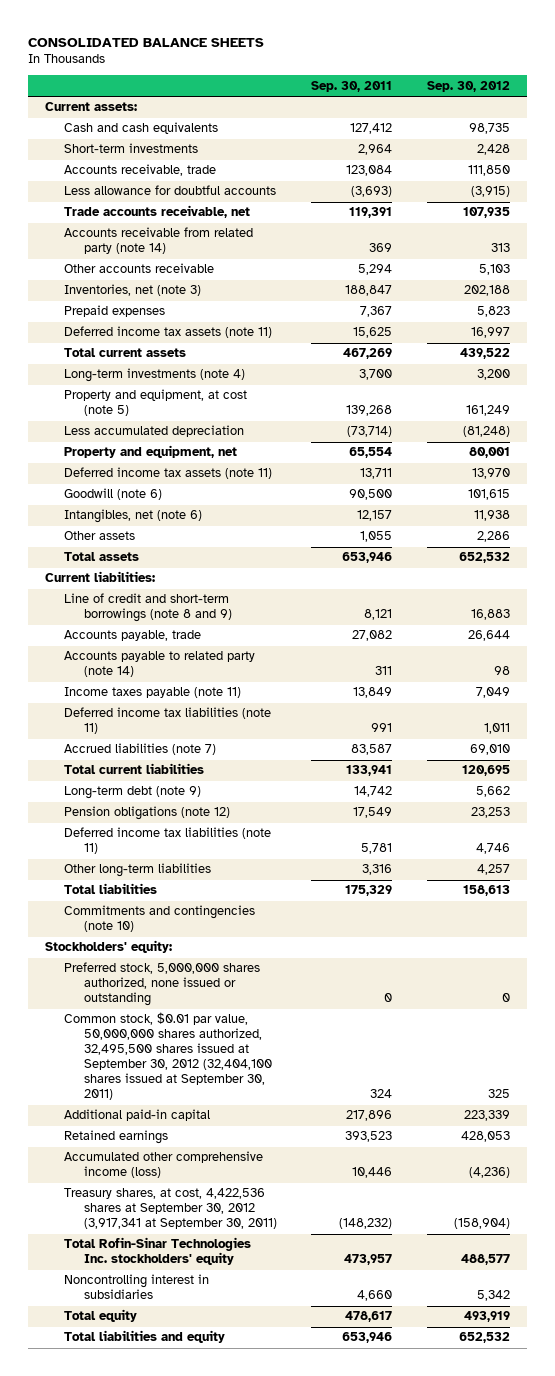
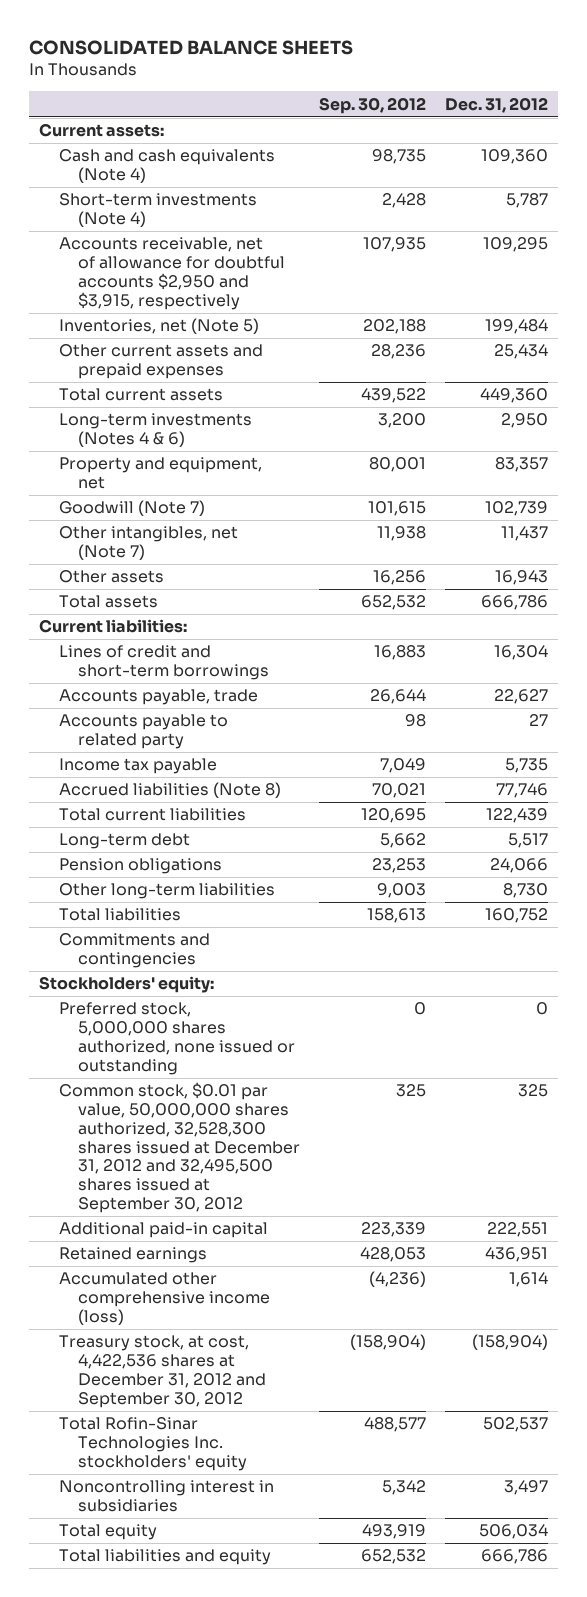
[311,80,393,92] Sep. 30, 2011 -> none
none -> [445,96,549,113] Dec. 31, 2012
[64,164,217,177] Accounts receivable, trade -> none
[64,185,277,196] Less allowance for doubtful accounts -> none
[64,227,254,255] Accounts receivable from related party (note 14) -> none
[64,263,215,274] Other accounts receivable -> none
[64,305,166,318] Prepaid expenses -> none
[64,326,273,339] Deferred income tax assets (note 11) -> none
[64,122,219,135] Cash and cash equivalents -> [58,149,275,184] Cash and cash equivalents (Note 4)
[64,143,199,154] Short-term investments -> [58,193,257,228] Short-term investments (Note 4)
[64,205,251,219] Trade accounts receivable, net -> [58,237,286,310] Accounts receivable, net of allowance for doubtful accounts $2,950 and $3,915, respectively
[64,284,202,297] Inventories, net (note 3) -> [58,318,259,335] Inventories, net (Note 5)
none -> [58,344,263,380] Other current assets and prepaid expenses
[64,389,248,417] Property and equipment, at cost (note 5) -> none
[64,425,245,438] Less accumulated depreciation -> none
[64,368,246,383] Long-term investments (note 4) -> [58,413,252,448] Long-term investments (Notes 4 & 6)
[64,467,273,480] Deferred income tax assets (note 11) -> none
[64,488,163,501] Goodwill (note 6) -> [58,500,205,517] Goodwill (Note 7)
[64,509,203,524] Intangibles, net (note 6) -> [58,526,238,561] Other intangibles, net (Note 7)
[477,531,511,543] 2,286 -> [373,570,427,586] 16,256
[64,593,232,623] Line of credit and short-term borrowings (note 8 and 9) -> [58,645,270,681] Lines of credit and short-term borrowings
[64,707,272,735] Deferred income tax liabilities (note 11) -> none
[64,651,256,678] Accounts payable to related party (note 14) -> [58,714,228,750] Accounts payable to related party
[64,687,242,699] Income taxes payable (note 11) -> [58,758,217,775] Income tax payable
[64,743,217,756] Accrued liabilities (note 7) -> [58,782,281,799] Accrued liabilities (Note 8)
[470,744,511,756] 69,010 -> [372,783,427,799] 70,021
[64,827,272,855] Deferred income tax liabilities (note 11) -> none
[64,786,202,800] Long-term debt (note 9) -> [58,833,190,850] Long-term debt
[64,806,231,821] Pension obligations (note 12) -> [58,858,222,875] Pension obligations
[477,864,511,876] 4,257 -> [377,883,427,899] 9,003
[64,905,256,933] Commitments and contingencies (note 10) -> [58,933,210,969] Commitments and contingencies
[64,1012,272,1101] Common stock, $0.01 par value, 50,000,000 shares authorized, 32,495,500 shares issued at September 30, 2012 (32,404,100 shares issued at September 30, 2011) -> [58,1082,301,1213] Common stock, $0.01 par value, 50,000,000 shares authorized, 32,528,300 shares issued at December 31, 2012 and 32,495,500 shares issued at September 30, 2012
[64,1188,277,1230] Treasury shares, at cost, 4,422,536 shares at September 30, 2012 (3,917,341 at September 30, 2011) -> [58,1335,267,1408] Treasury stock, at cost, 4,422,536 shares at December 31, 2012 and September 30, 2012

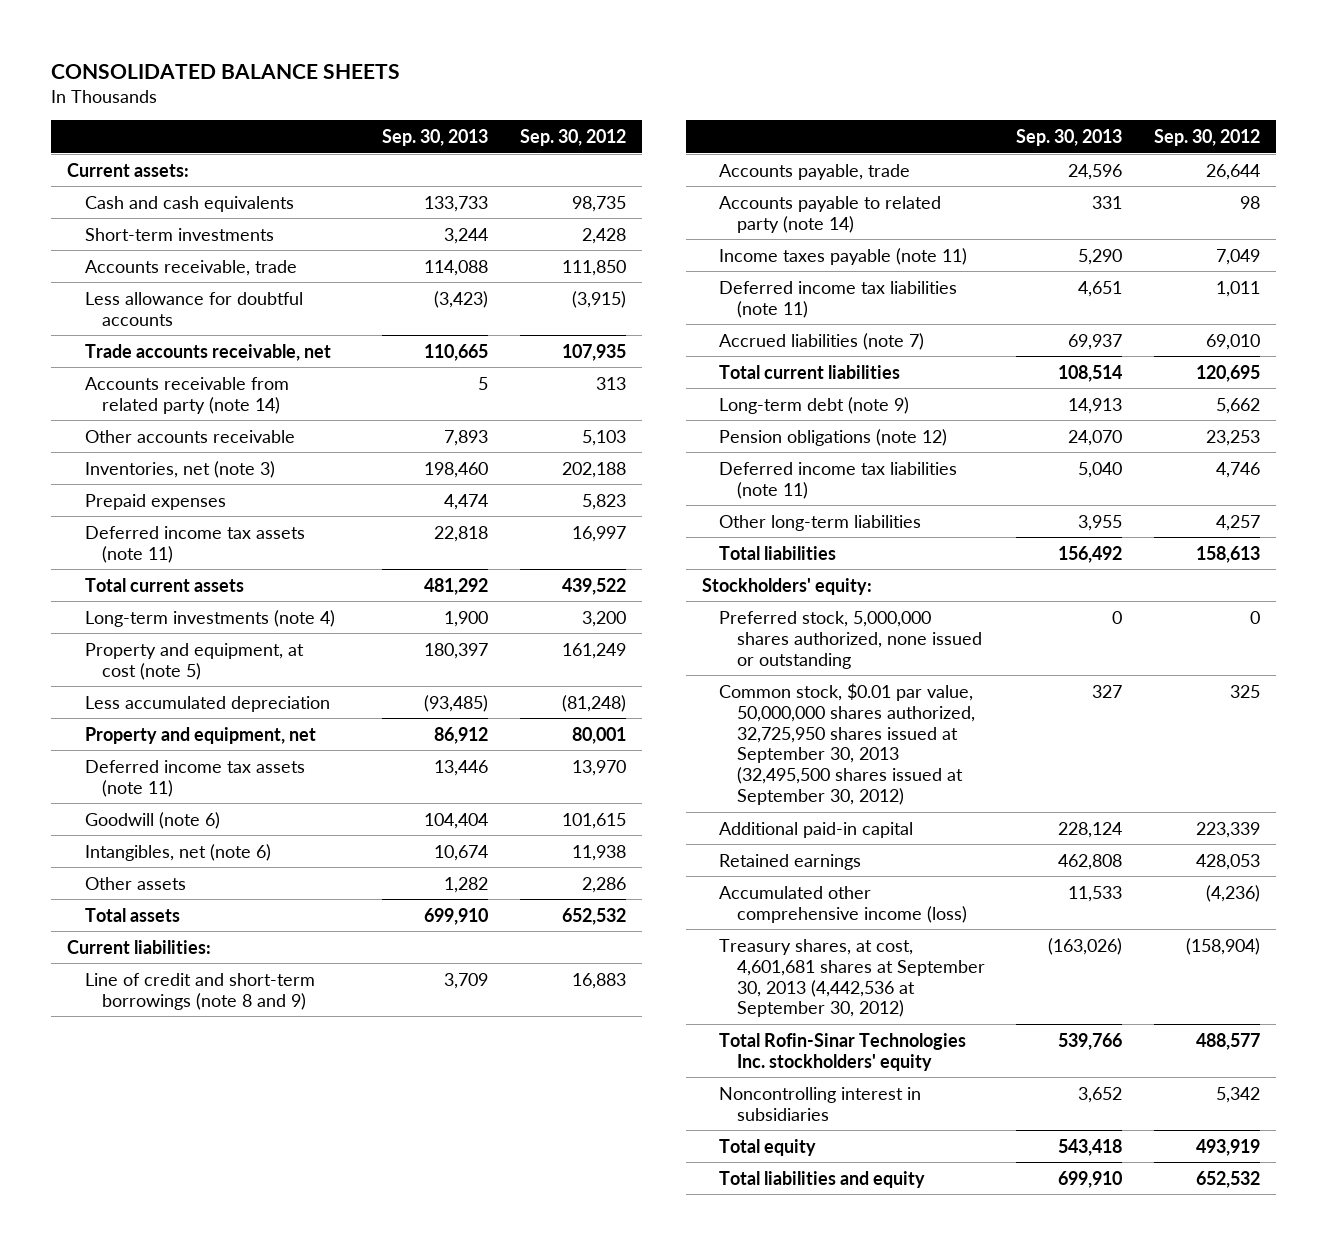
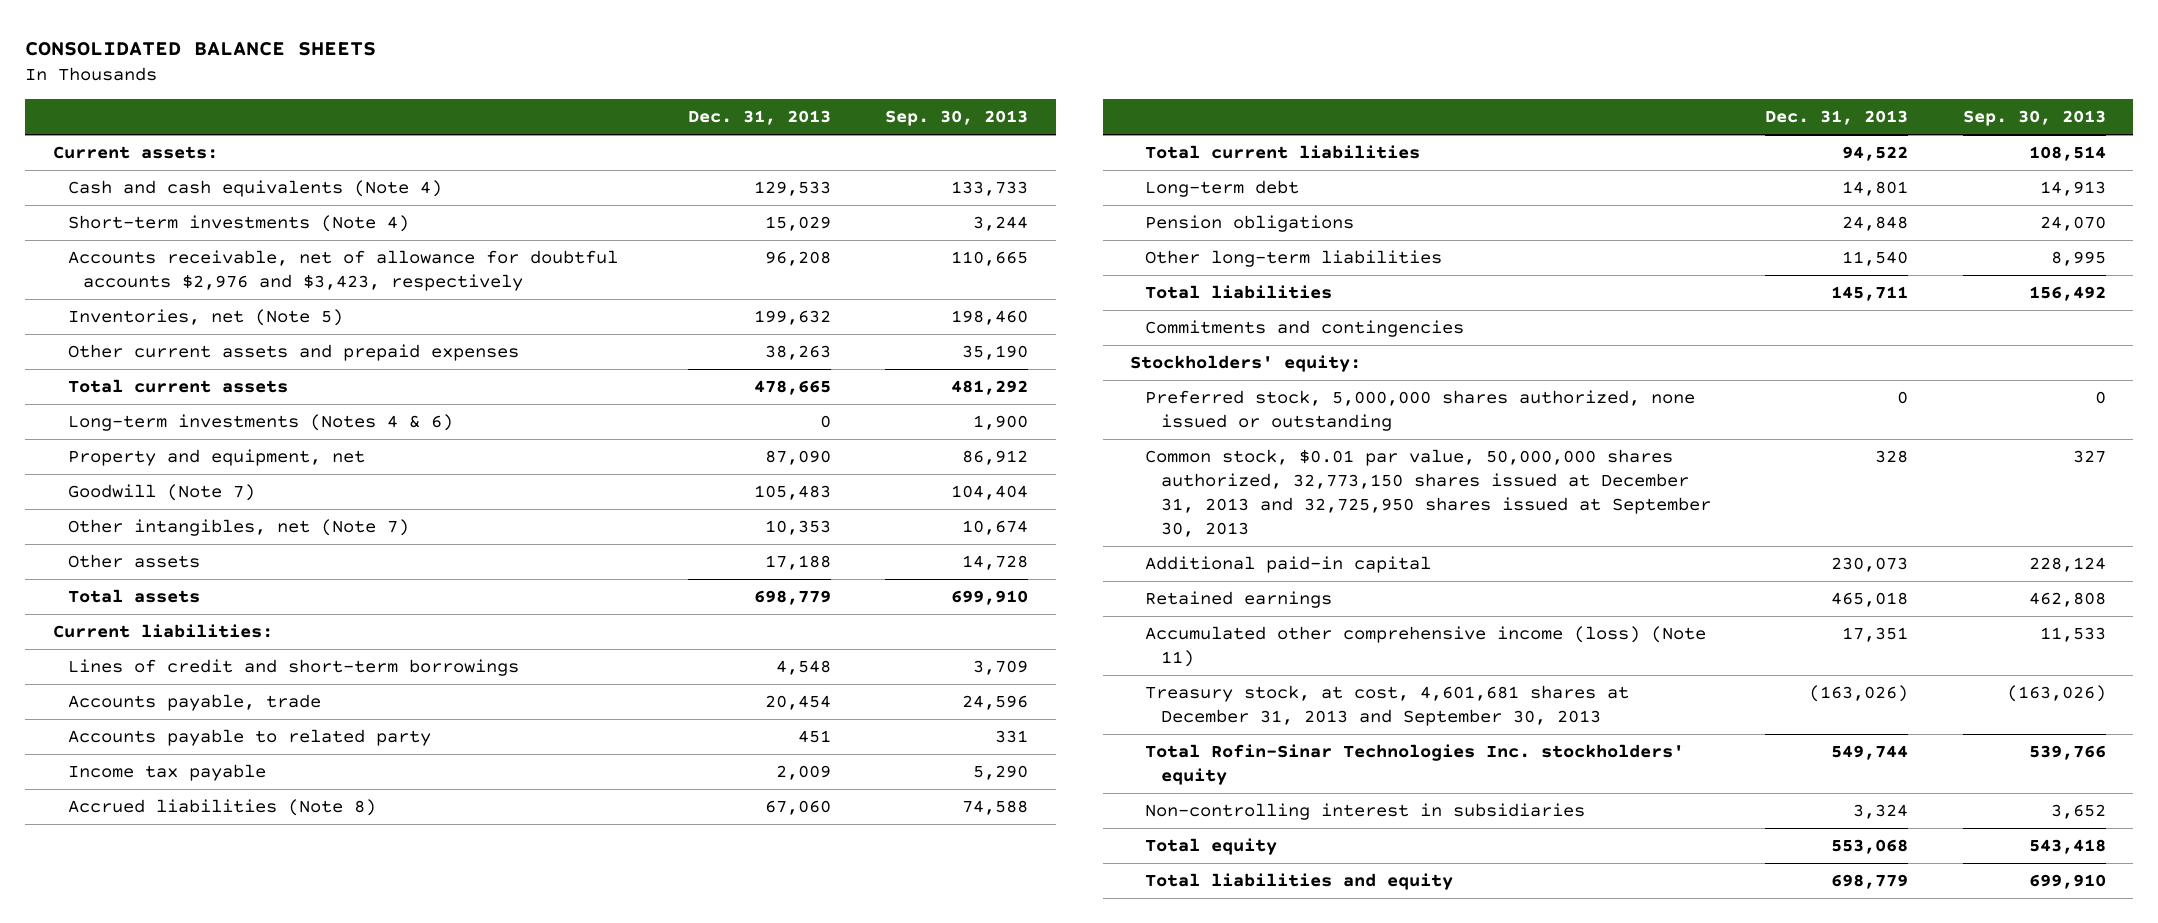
[519,128,626,146] Sep. 30, 2012 -> none
none -> [687,110,831,126] Dec. 31, 2013
[84,259,297,276] Accounts receivable, trade -> none
[84,291,303,326] Less allowance for doubtful accounts -> none
[84,376,289,414] Accounts receivable from related party (note 14) -> none
[84,429,295,443] Other accounts receivable -> none
[84,493,226,510] Prepaid expenses -> none
[84,525,305,563] Deferred income tax assets (note 11) -> none
[84,195,294,212] Cash and cash equivalents -> [67,179,442,197] Cash and cash equivalents (Note 4)
[84,227,274,241] Short-term investments -> [67,214,409,232] Short-term investments (Note 4)
[84,343,331,361] Trade accounts receivable, net -> [67,249,618,291] Accounts receivable, net of allowance for doubtful accounts $2,976 and $3,423, respectively
[84,460,275,478] Inventories, net (note 3) -> [67,308,343,326] Inventories, net (Note 5)
none -> [67,343,519,361] Other current assets and prepaid expenses
[84,642,304,680] Property and equipment, at cost (note 5) -> none
[84,695,330,712] Less accumulated depreciation -> none
[84,609,335,627] Long-term investments (note 4) -> [67,413,453,431] Long-term investments (Notes 4 & 6)
[84,759,305,797] Deferred income tax assets (note 11) -> none
[84,811,220,829] Goodwill (note 6) -> [67,483,255,501] Goodwill (Note 7)
[84,843,271,861] Intangibles, net (note 6) -> [67,518,409,536] Other intangibles, net (Note 7)
[443,876,488,893] 1,282 -> [962,554,1029,570] 14,728
[84,972,315,1010] Line of credit and short-term borrowings (note 8 and 9) -> [67,658,519,676] Lines of credit and short-term borrowings
[719,280,958,318] Deferred income tax liabilities (note 11) -> none
[719,195,942,233] Accounts payable to related party (note 14) -> [67,728,431,746] Accounts payable to related party
[719,247,968,265] Income taxes payable (note 11) -> [67,763,266,781] Income tax payable
[719,332,925,350] Accrued liabilities (note 7) -> [67,798,376,816] Accrued liabilities (Note 8)
[1068,333,1123,350] 69,937 -> [962,799,1029,815] 74,588
[719,461,958,499] Deferred income tax liabilities (note 11) -> none
[719,396,910,414] Long-term debt (note 9) -> [1145,179,1300,197] Long-term debt
[719,428,948,446] Pension obligations (note 12) -> [1145,214,1355,232] Pension obligations
[1078,514,1123,531] 3,955 -> [2050,250,2106,266] 8,995
none -> [1145,319,1465,337] Commitments and contingencies
[719,682,975,806] Common stock, $0.01 par value, 50,000,000 shares authorized, 32,725,950 shares issued at September 30, 2013 (32,495,500 shares issued at September 30, 2012) -> [1145,448,1711,537] Common stock, $0.01 par value, 50,000,000 shares authorized, 32,773,150 shares issued at December 31, 2013 and 32,725,950 shares issued at September 30, 2013
[719,885,967,923] Accumulated other comprehensive income (loss) -> [1145,625,1707,667] Accumulated other comprehensive income (loss) (Note 11)
[719,938,985,1018] Treasury shares, at cost, 4,601,681 shares at September 30, 2013 (4,442,536 at September 30, 2012) -> [1145,684,1630,726] Treasury stock, at cost, 4,601,681 shares at December 31, 2013 and September 30, 2013
[719,1086,922,1121] Noncontrolling interest in subsidiaries -> [1145,802,1586,820] Non-controlling interest in subsidiaries

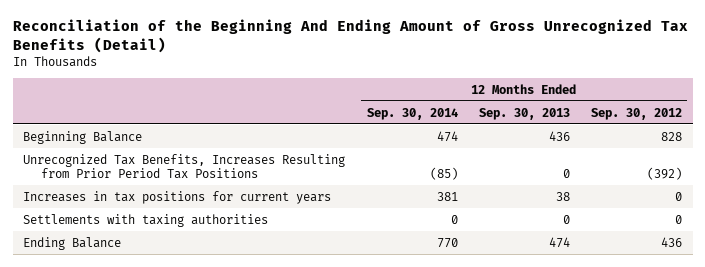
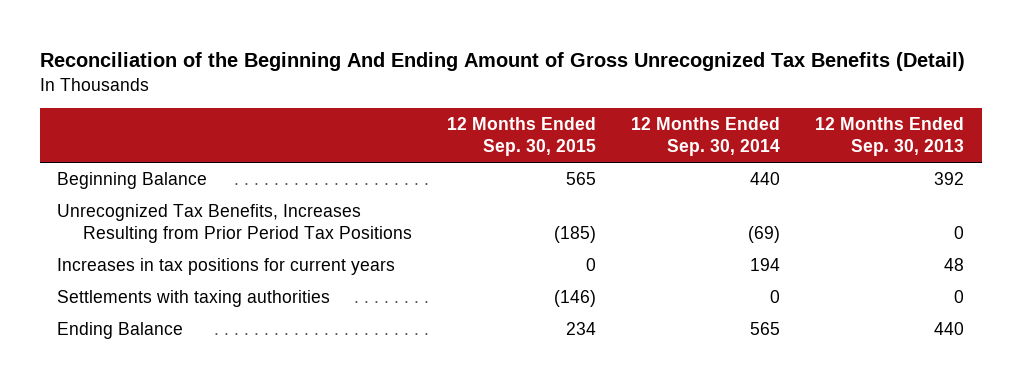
[591,107,683,120] Sep. 30, 2012 -> none
none -> [446,117,596,157] 12 Months Ended Sep. 30, 2015
[436,130,458,142] 474 -> [749,172,780,186] 440
[548,130,570,141] 436 -> [934,172,965,186] 392
[429,167,458,181] (85) -> [747,226,780,244] (69)
[436,191,458,201] 381 -> [749,258,780,272] 194
[555,191,570,201] 38 -> [944,258,965,272] 48
[436,237,458,248] 770 -> [749,322,780,336] 565
[548,236,570,248] 474 -> [934,322,965,336] 440

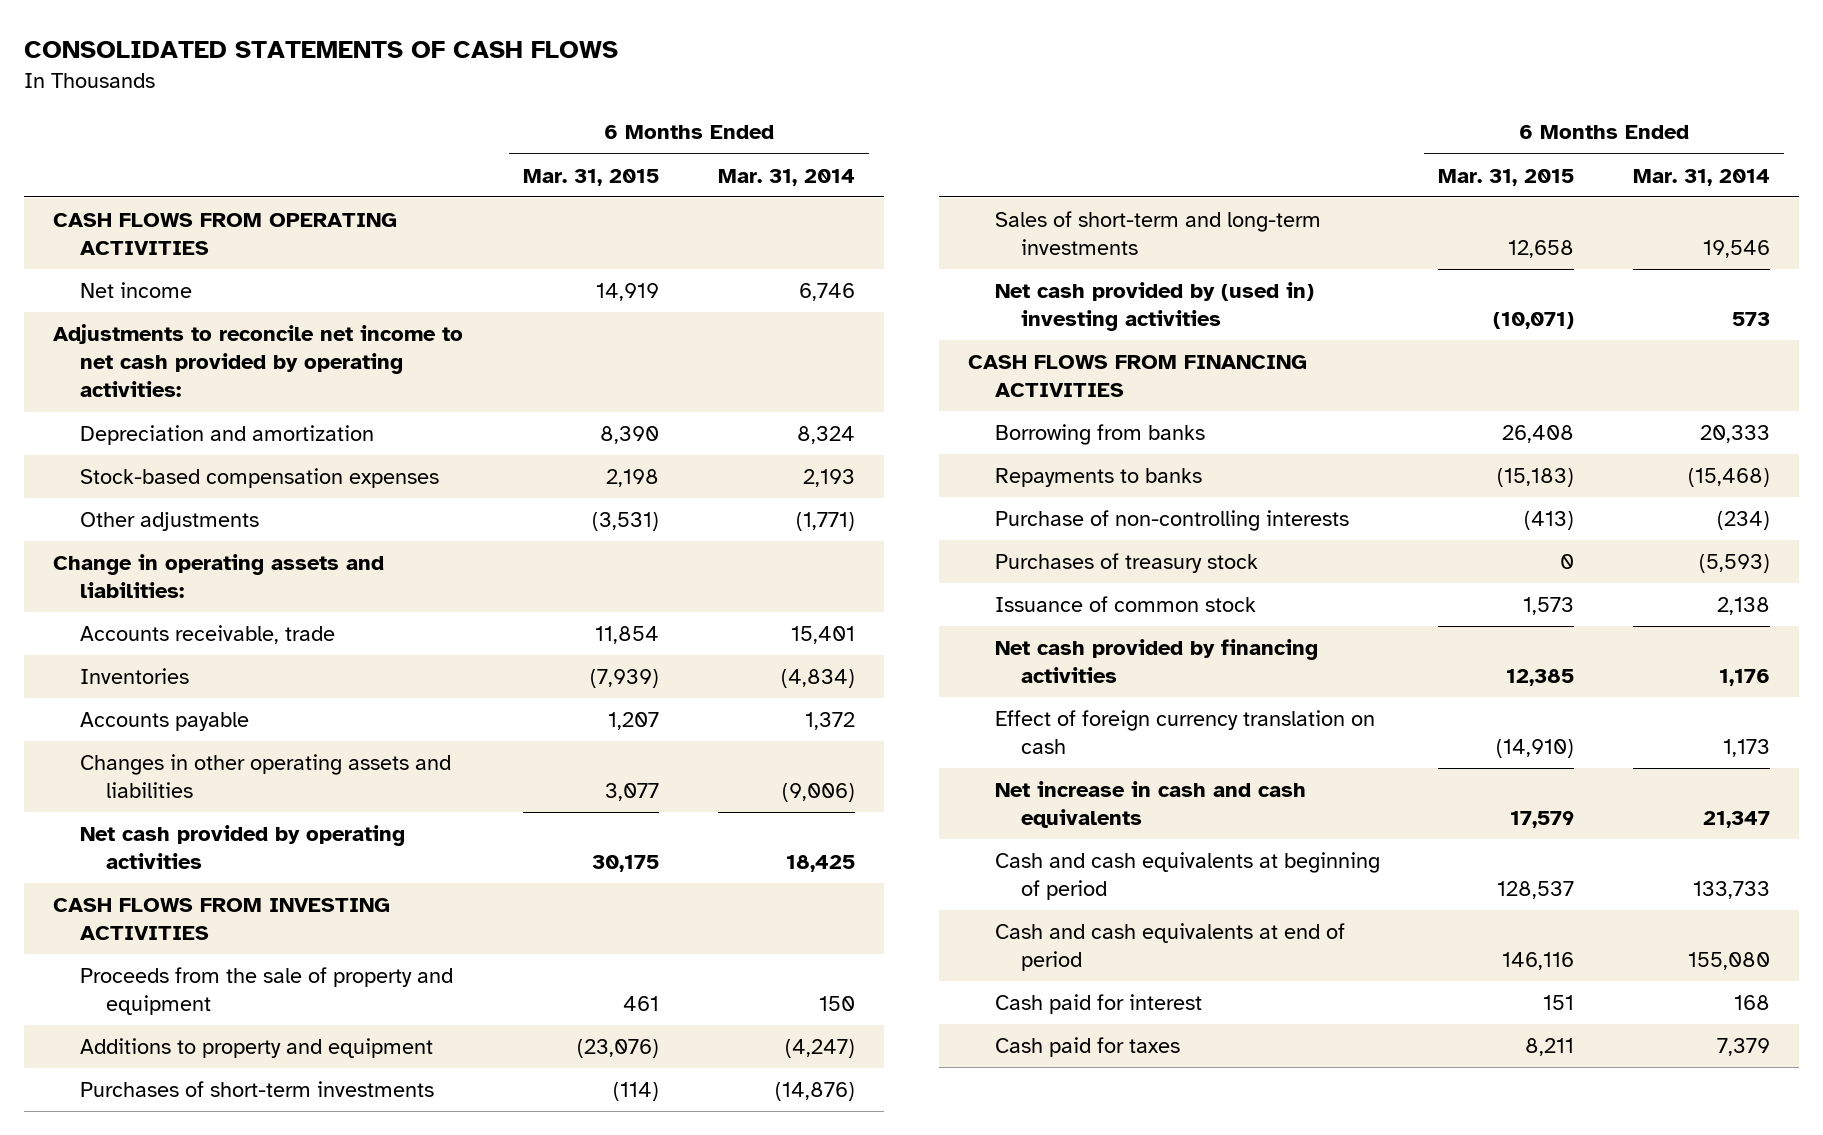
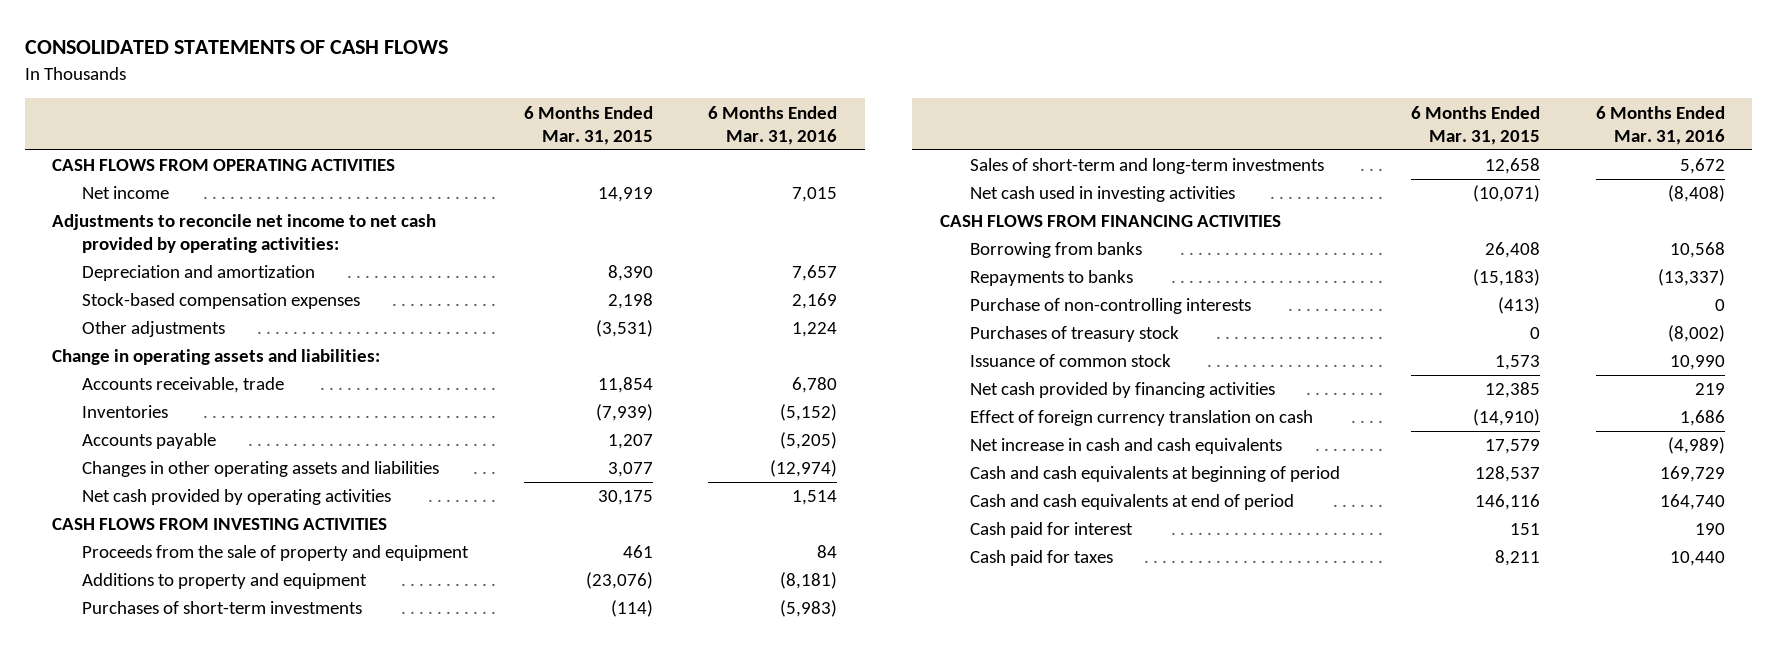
[717,168,855,186] Mar. 31, 2014 -> none
none -> [708,105,838,145] 6 Months Ended Mar. 31, 2016
[994,282,1314,332] Net cash provided by (used in) investing activities -> [969,186,1235,203] Net cash used in investing activities

